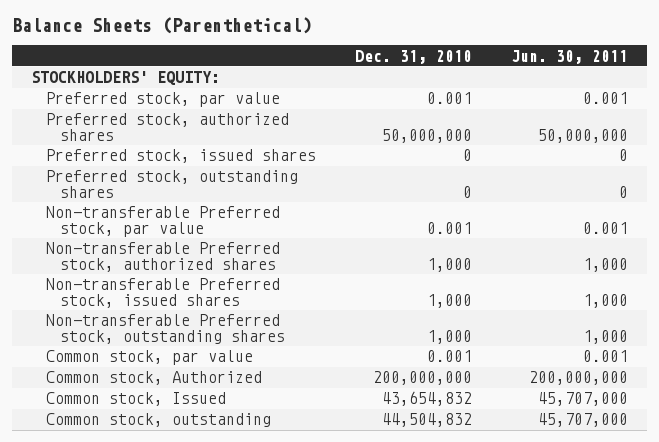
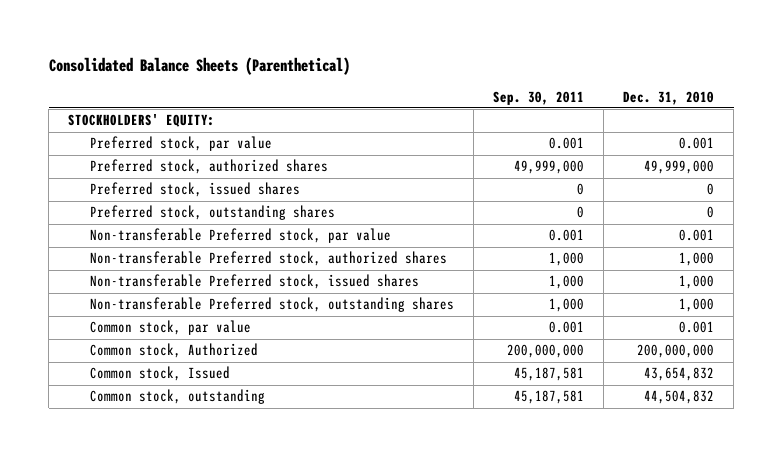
[11,17,312,35] Balance Sheets (Parenthetical) -> [48,57,350,76] Consolidated Balance Sheets (Parenthetical)
[510,49,628,64] Jun. 30, 2011 -> none
none -> [493,90,585,105] Sep. 30, 2011
[381,128,472,143] 50,000,000 -> [644,160,715,175] 49,999,000

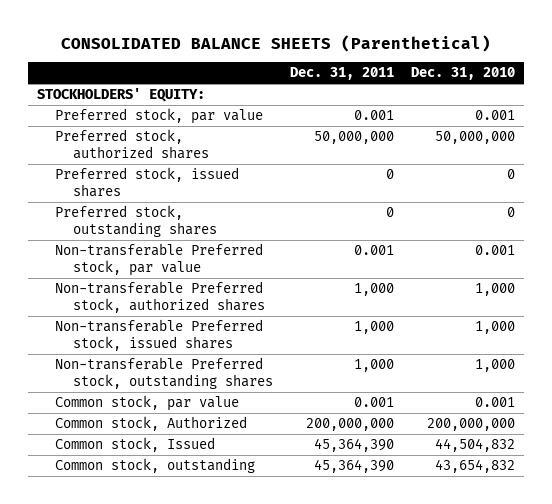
[48,57,350,76] Consolidated Balance Sheets (Parenthetical) -> [60,34,491,52] CONSOLIDATED BALANCE SHEETS (Parenthetical)
[493,90,585,105] Sep. 30, 2011 -> none
none -> [289,67,394,81] Dec. 31, 2011
[644,160,715,175] 49,999,000 -> [435,131,516,145] 50,000,000
[644,367,715,382] 43,654,832 -> [435,438,516,453] 44,504,832
[644,390,715,405] 44,504,832 -> [435,459,516,474] 43,654,832

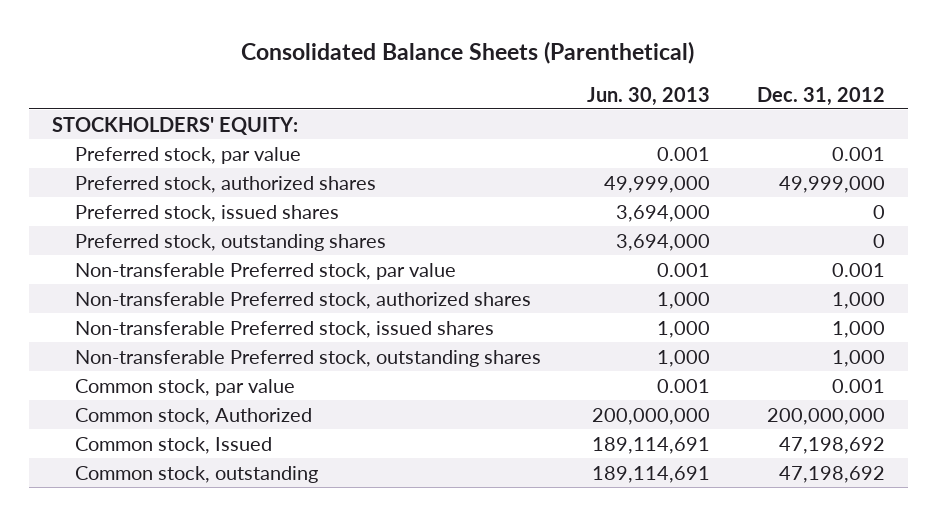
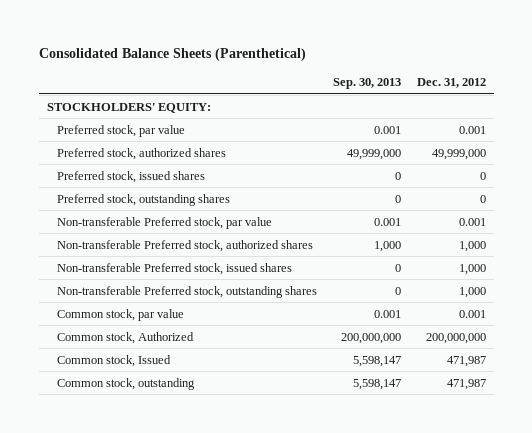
[587,86,711,106] Jun. 30, 2013 -> none
none -> [332,78,401,90] Sep. 30, 2013
[778,436,885,454] 47,198,692 -> [446,355,486,367] 471,987
[778,465,885,483] 47,198,692 -> [446,378,486,390] 471,987

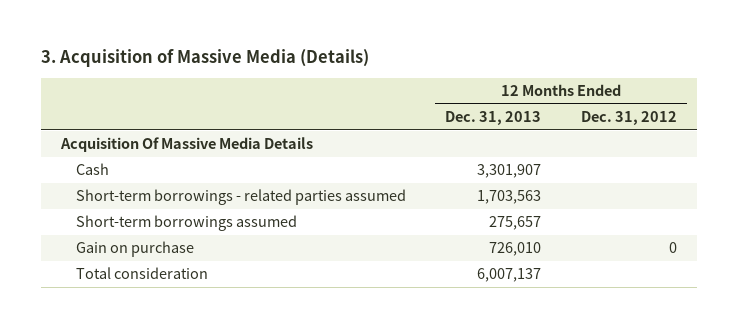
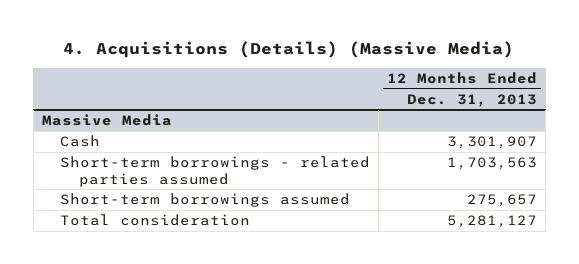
[41,49,370,68] 3. Acquisition of Massive Media (Details) -> [63,41,515,59] 4. Acquisitions (Details) (Massive Media)
[580,110,677,125] Dec. 31, 2012 -> none
[59,137,313,153] Acquisition Of Massive Media Details -> none
none -> [41,114,172,127] Massive Media
[75,241,194,258] Gain on purchase -> none
[477,268,542,283] 6,007,137 -> [447,215,538,229] 5,281,127

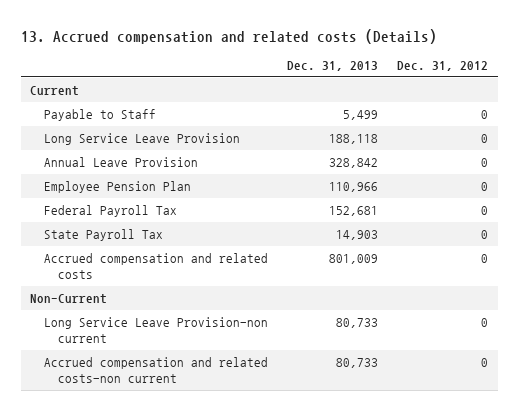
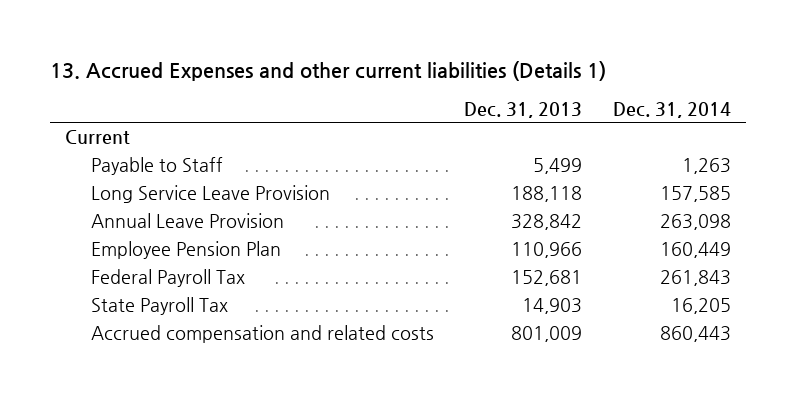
[20,28,437,44] 13. Accrued compensation and related costs (Details) -> [49,61,606,82] 13. Accrued Expenses and other current liabilities (Details 1)
[397,61,489,72] Dec. 31, 2012 -> none
none -> [612,101,731,118] Dec. 31, 2014
[30,293,108,304] Non-Current -> none
[44,316,269,344] Long Service Leave Provision-non current -> none
[44,356,269,384] Accrued compensation and related costs-non current -> none

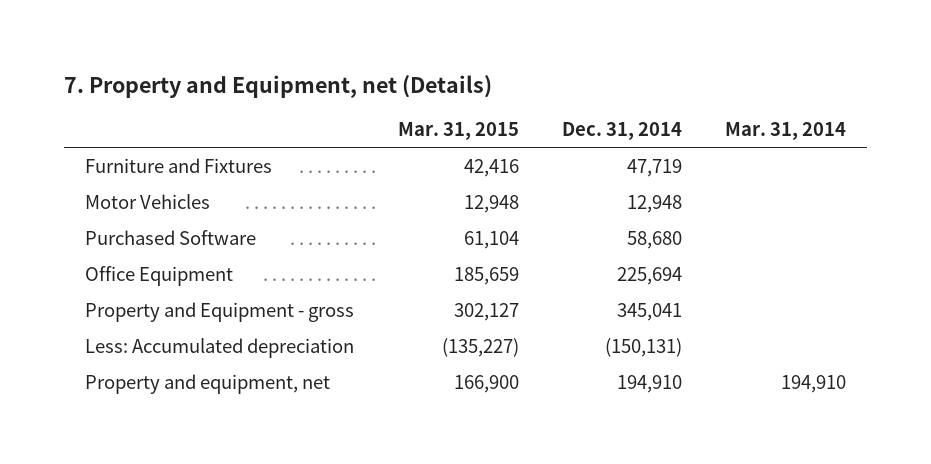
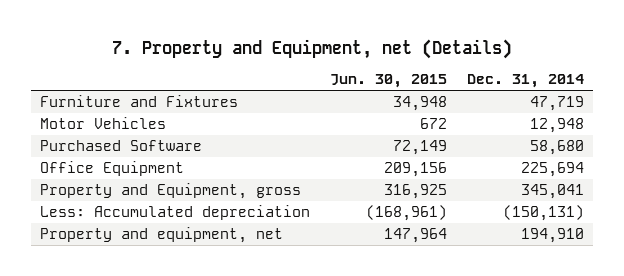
[397,122,519,141] Mar. 31, 2015 -> none
[724,122,846,141] Mar. 31, 2014 -> none
none -> [330,74,448,89] Jun. 30, 2015
[85,301,355,322] Property and Equipment - gross -> [40,183,302,200] Property and Equipment, gross

